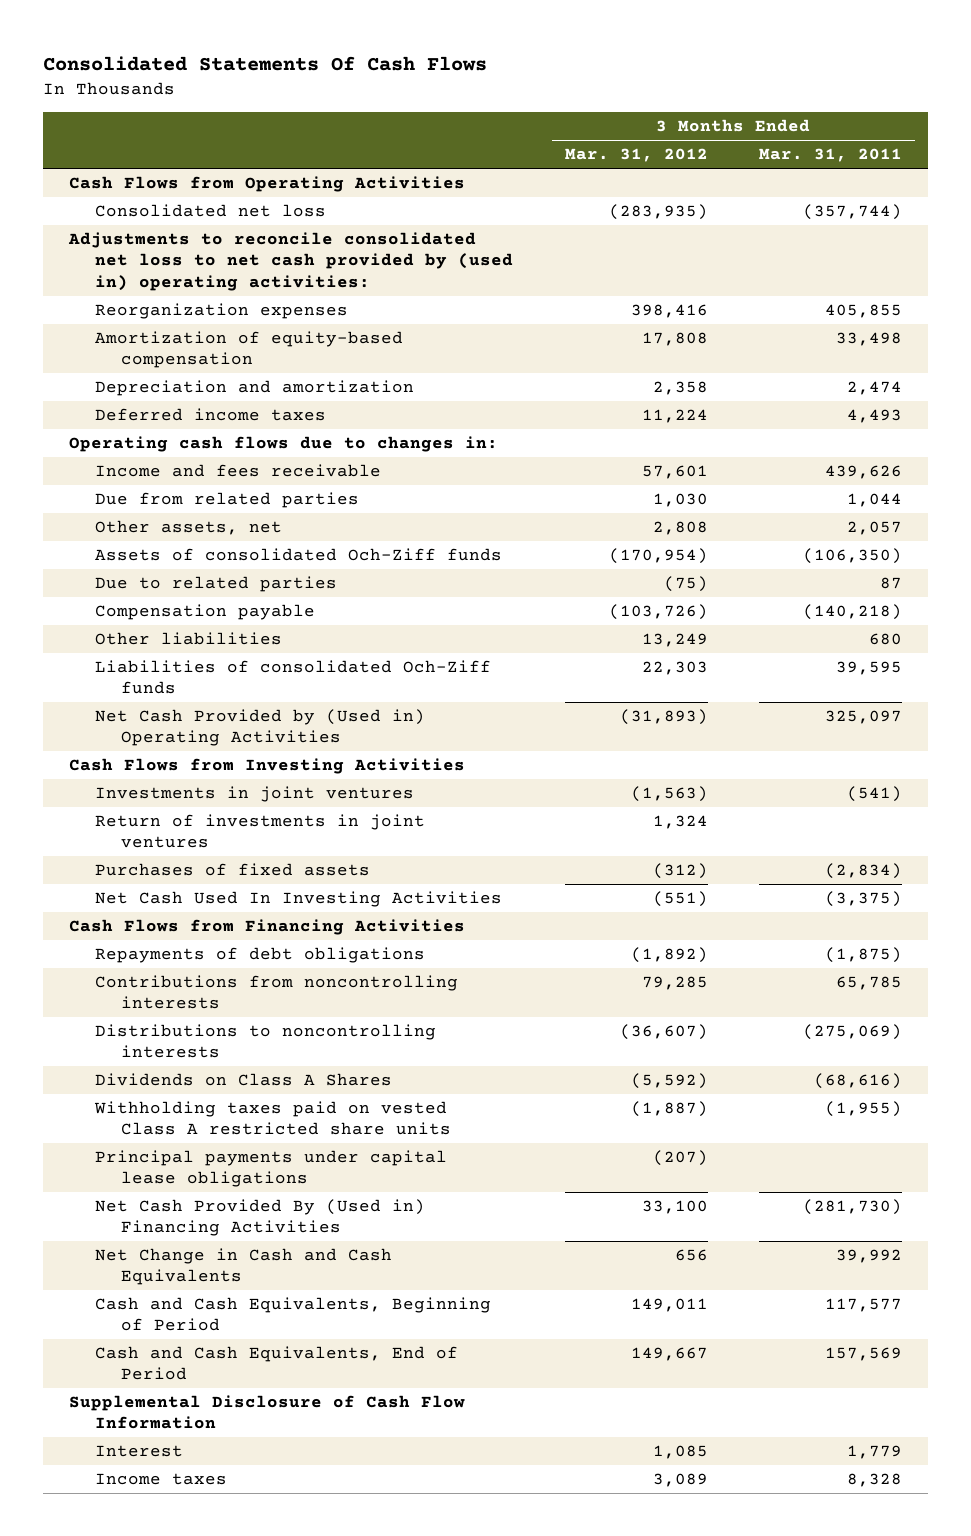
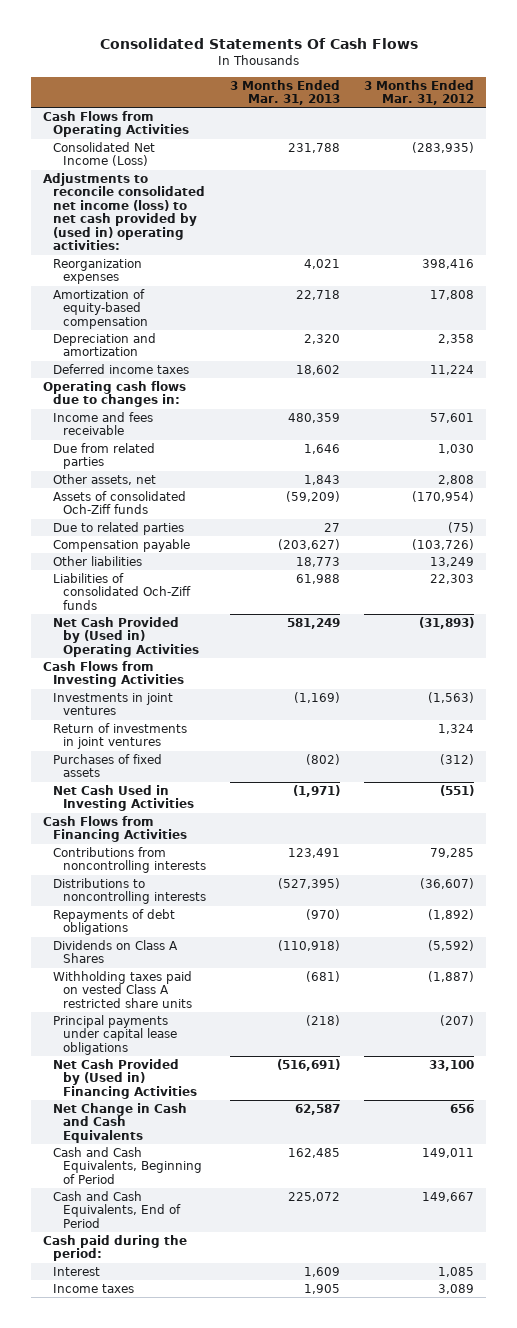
[759,148,903,163] Mar. 31, 2011 -> none
none -> [229,79,340,106] 3 Months Ended Mar. 31, 2013
[94,204,326,218] Consolidated net loss -> [53,141,156,167] Consolidated Net Income (Loss)
[67,232,513,291] Adjustments to reconcile consolidated net loss to net cash provided by (used in) operating activities: -> [43,172,206,251] Adjustments to reconcile consolidated net income (loss) to net cash provided by (used in) operating activities:
[94,891,502,908] Net Cash Used In Investing Activities -> [53,784,194,812] Net Cash Used in Investing Activities
[94,947,425,964] Repayments of debt obligations -> [53,908,176,936] Repayments of debt obligations
[94,1199,425,1237] Net Cash Provided By (Used in) Financing Activities -> [53,1058,197,1099] Net Cash Provided by (Used in) Financing Activities
[68,1395,465,1430] Supplemental Disclosure of Cash Flow Information -> [43,1234,188,1262] Cash paid during the period:

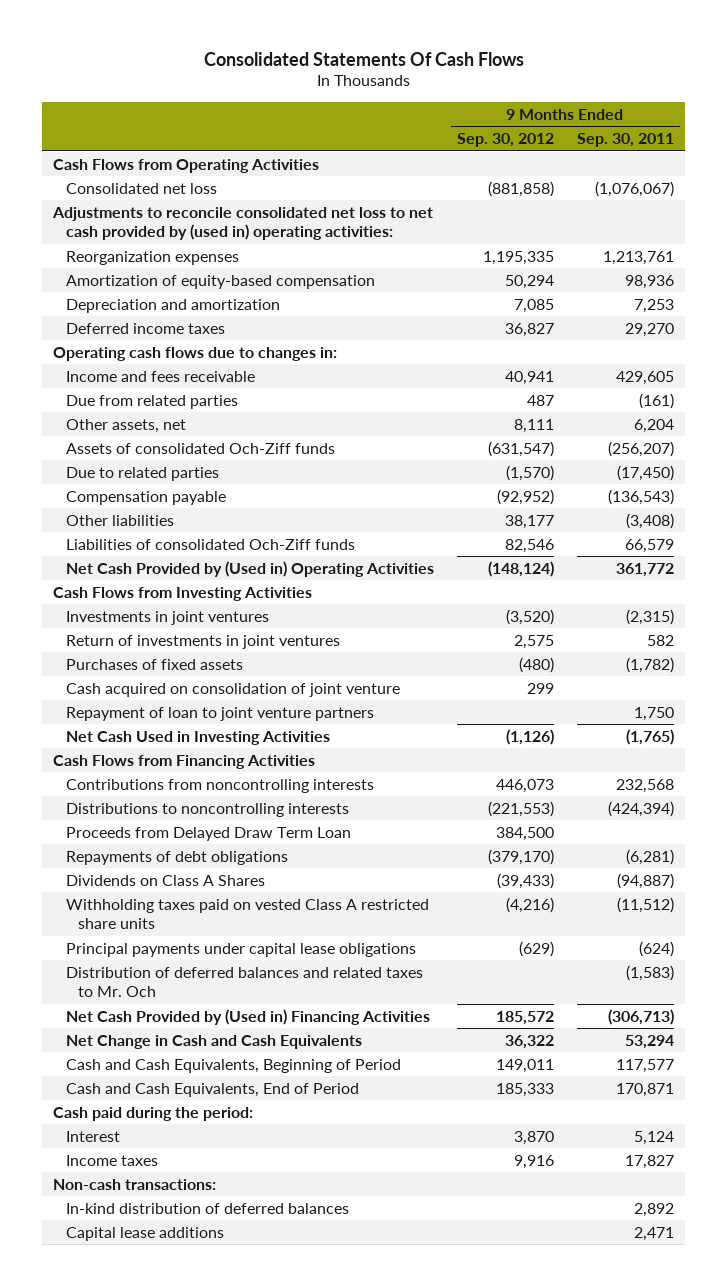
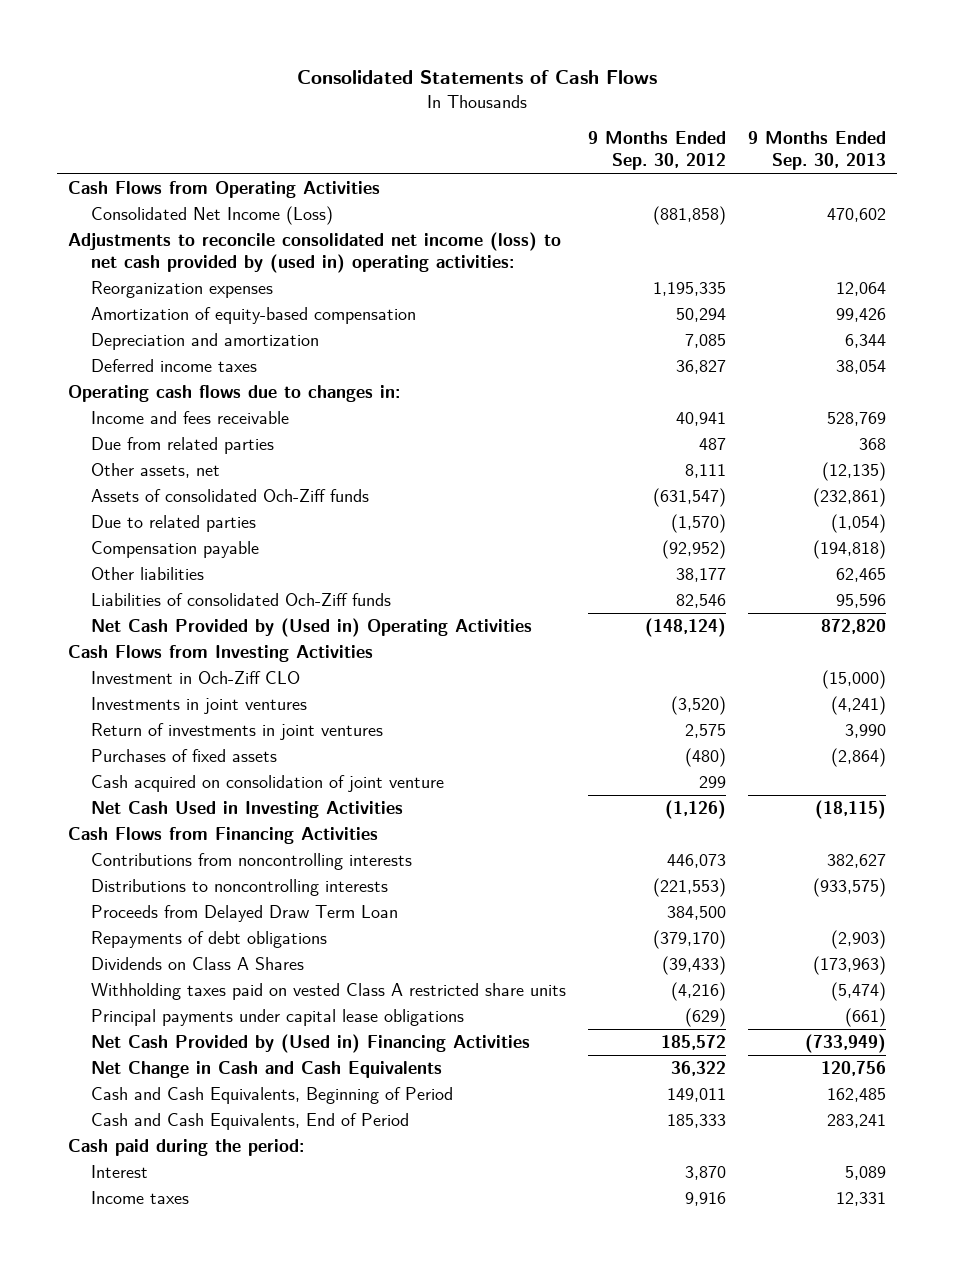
[203,51,524,66] Consolidated Statements Of Cash Flows -> [297,70,658,85] Consolidated Statements of Cash Flows
[576,133,674,148] Sep. 30, 2011 -> none
none -> [747,131,886,171] 9 Months Ended Sep. 30, 2013
[65,182,217,194] Consolidated net loss -> [90,206,333,226] Consolidated Net Income (Loss)
[52,206,434,240] Adjustments to reconcile consolidated net loss to net cash provided by (used in) operating activities: -> [68,232,562,274] Adjustments to reconcile consolidated net income (loss) to net cash provided by (used in) operating activities:
none -> [90,671,300,685] Investment in Och-Ziff CLO
[65,706,374,721] Repayment of loan to joint venture partners -> none
[65,966,423,997] Distribution of deferred balances and related taxes to Mr. Och -> none
[53,1178,217,1190] Non-cash transactions: -> none
[65,1202,349,1214] In-kind distribution of deferred balances -> none
[65,1226,224,1241] Capital lease additions -> none

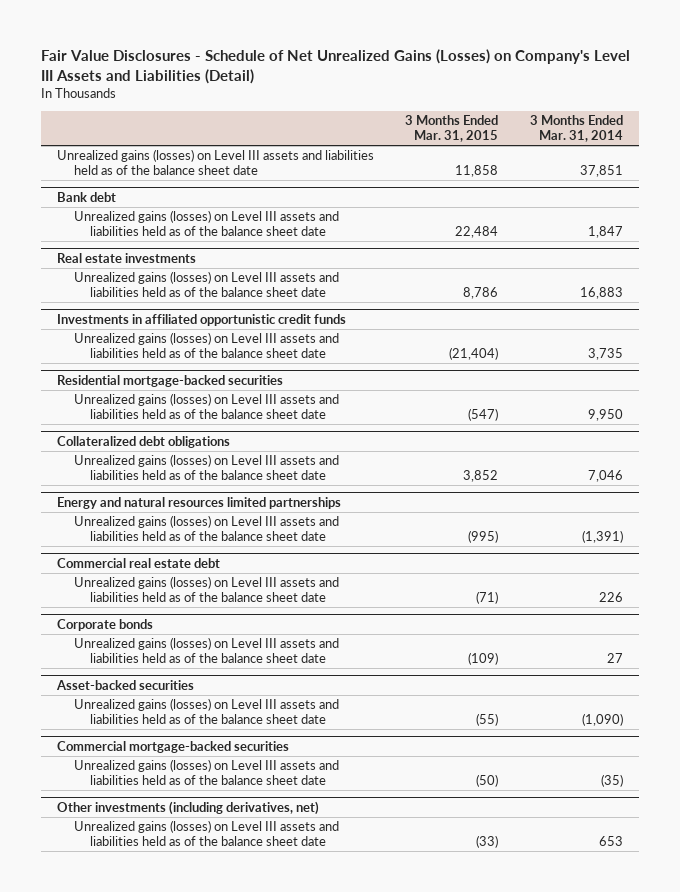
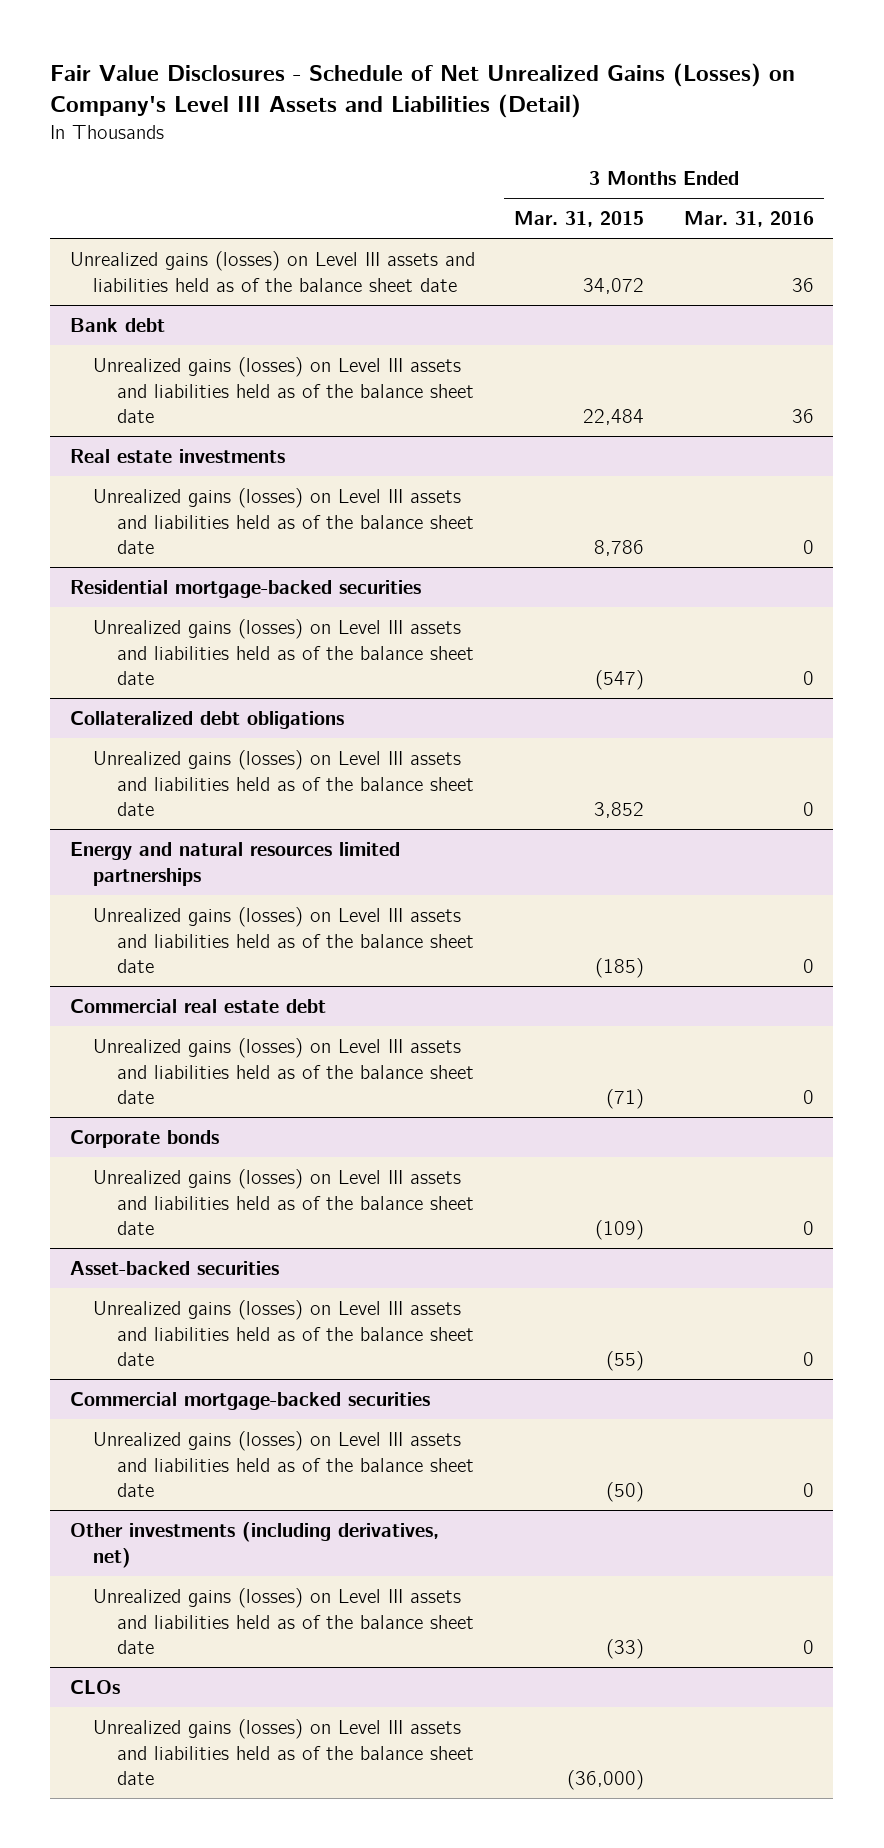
[530,115,624,143] 3 Months Ended Mar. 31, 2014 -> none
none -> [683,211,814,228] Mar. 31, 2016
[455,165,499,178] 11,858 -> [583,277,645,294] 34,072
[56,313,346,326] Investments in affiliated opportunistic credit funds -> none
[73,332,339,359] Unrealized gains (losses) on Level III assets and liabilities held as of the balance sheet date -> none
[468,530,499,544] (995) -> [595,958,645,979] (185)
none -> [69,1679,120,1694] CLOs
none -> [93,1718,474,1786] Unrealized gains (losses) on Level III assets and liabilities held as of the balance sheet date

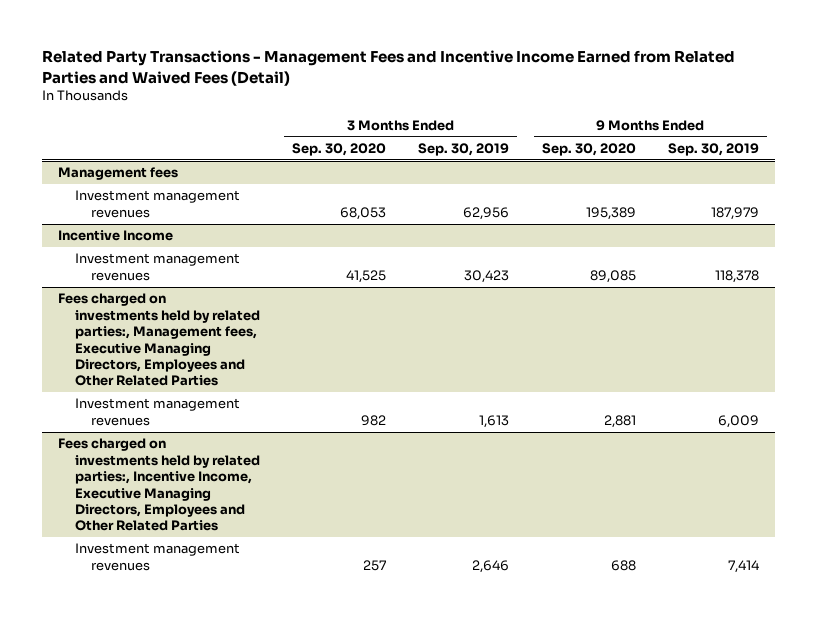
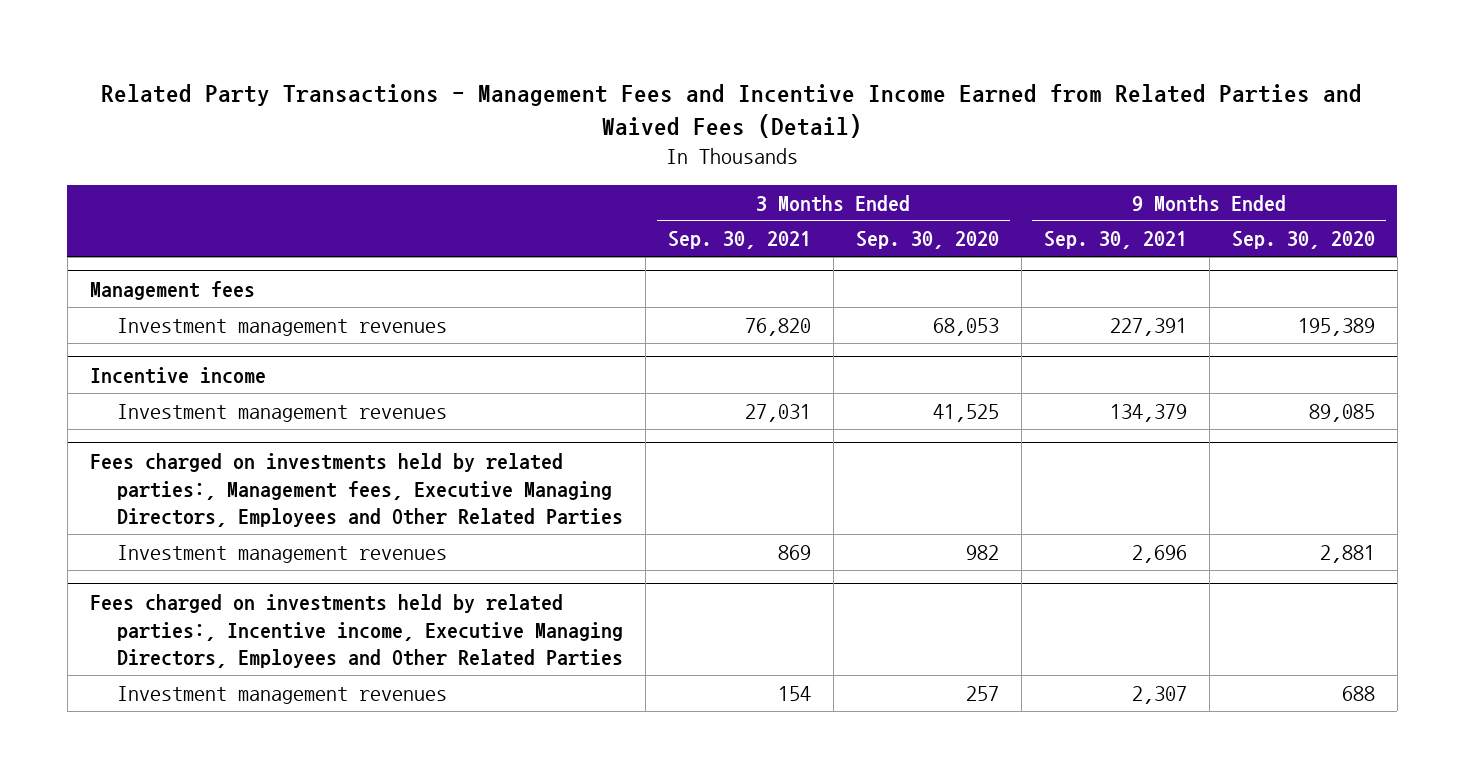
[418,143,510,157] Sep. 30, 2019 -> none
[667,143,759,157] Sep. 30, 2019 -> none
none -> [667,231,811,250] Sep. 30, 2021
none -> [1043,231,1187,250] Sep. 30, 2021
[57,230,173,242] Incentive Income -> [89,366,266,384] Incentive income
[57,438,260,532] Fees charged on investments held by related parties:, Incentive Income, Executive Managing Directors, Employees and Other Related Parties -> [89,593,623,669] Fees charged on investments held by related parties:, Incentive income, Executive Managing Directors, Employees and Other Related Parties

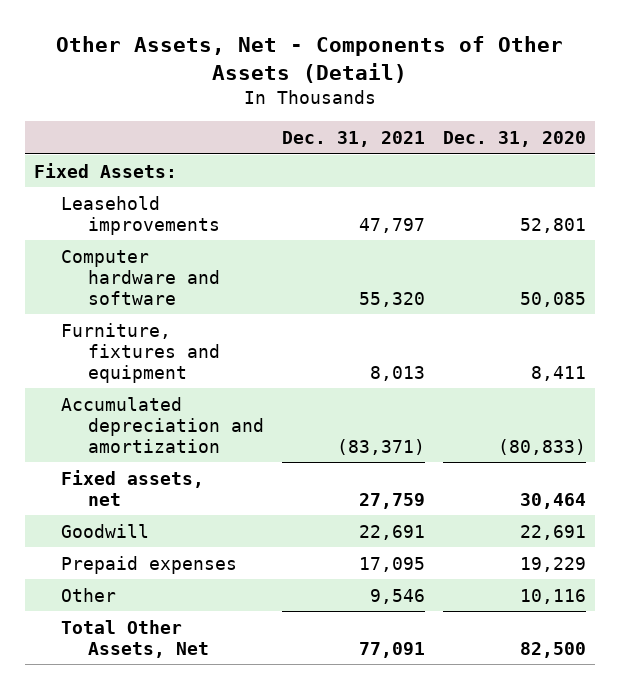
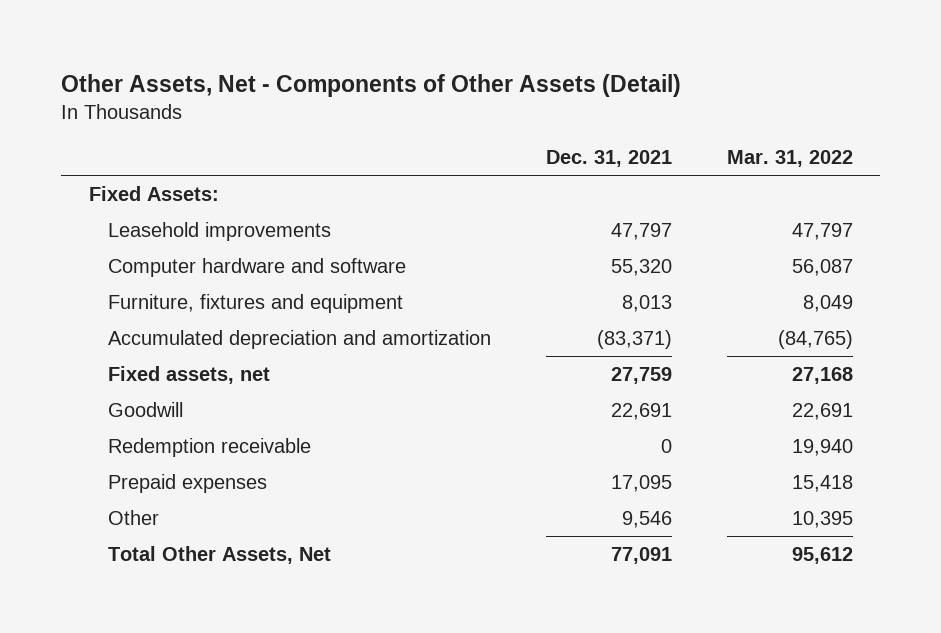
[442,130,586,147] Dec. 31, 2020 -> none
none -> [726,149,853,167] Mar. 31, 2022
none -> [108,437,312,457] Redemption receivable

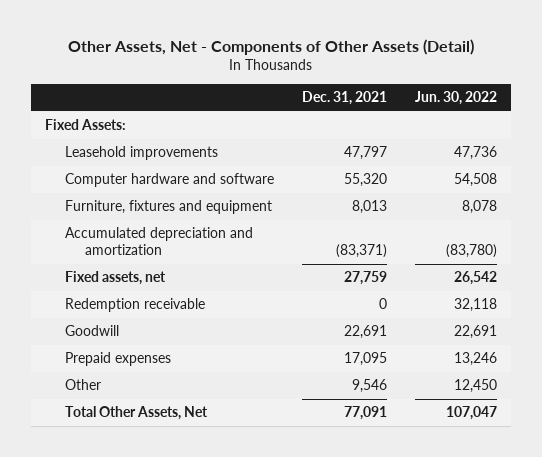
[726,149,853,167] Mar. 31, 2022 -> none
none -> [415,91,498,106] Jun. 30, 2022
[108,401,184,417] Goodwill -> [64,325,119,337] Goodwill

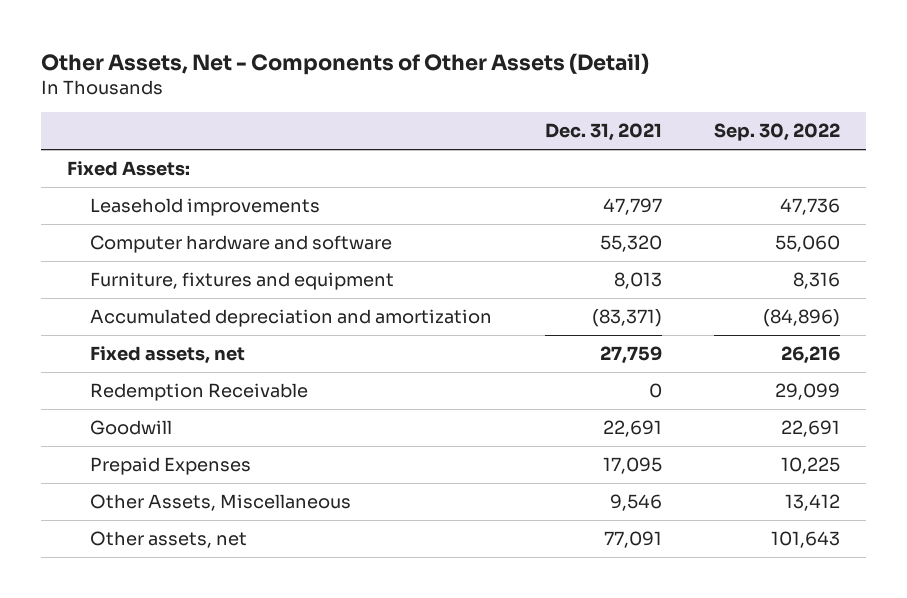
[415,91,498,106] Jun. 30, 2022 -> none
none -> [713,123,840,142] Sep. 30, 2022
[64,298,205,313] Redemption receivable -> [90,383,309,402] Redemption Receivable
[64,352,171,367] Prepaid expenses -> [90,457,252,476] Prepaid Expenses
[64,379,101,391] Other -> [90,494,352,512] Other Assets, Miscellaneous
[64,406,208,421] Total Other Assets, Net -> [90,531,248,549] Other assets, net

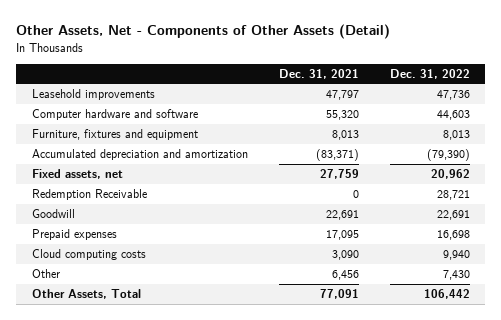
[713,123,840,142] Sep. 30, 2022 -> none
none -> [389,68,470,79] Dec. 31, 2022
[67,161,191,177] Fixed Assets: -> none
[90,457,252,476] Prepaid Expenses -> [31,229,117,241] Prepaid expenses
none -> [31,249,146,261] Cloud computing costs
[90,494,352,512] Other Assets, Miscellaneous -> [31,269,60,279] Other
[609,494,662,512] 9,546 -> [331,270,359,281] 6,456
[90,531,248,549] Other assets, net -> [31,289,141,300] Other Assets, Total

